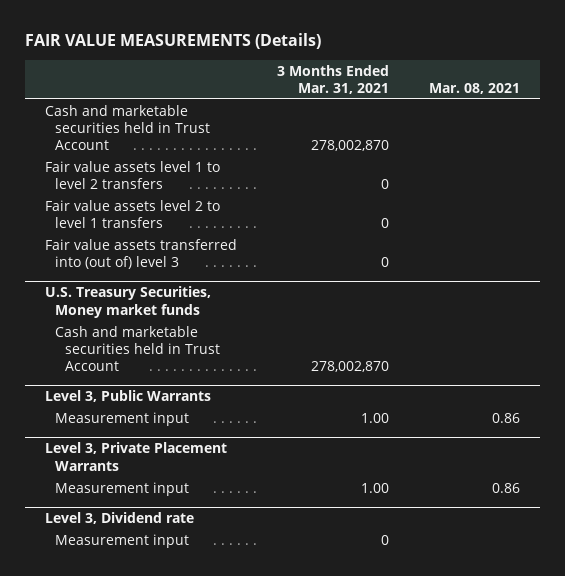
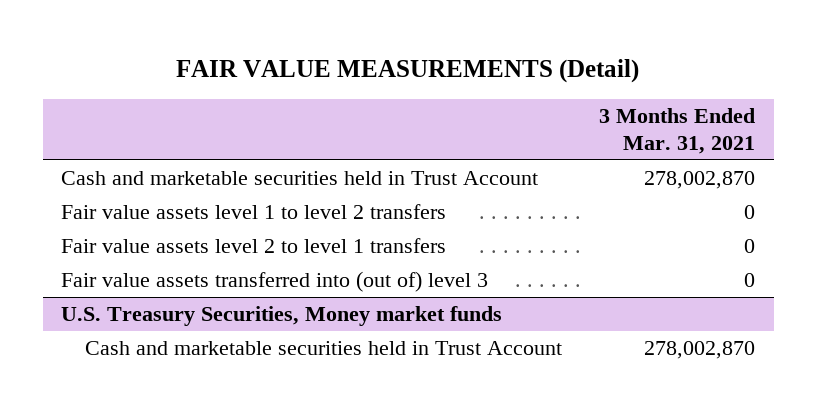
[24,33,321,50] FAIR VALUE MEASUREMENTS (Details) -> [176,59,640,84] FAIR VALUE MEASUREMENTS (Detail)
[429,83,521,95] Mar. 08, 2021 -> none
[44,390,211,403] Level 3, Public Warrants -> none
[54,411,189,426] Measurement input -> none
[44,442,227,471] Level 3, Private Placement Warrants -> none
[54,481,189,496] Measurement input -> none
[44,512,194,525] Level 3, Dividend rate -> none
[54,533,189,548] Measurement input -> none

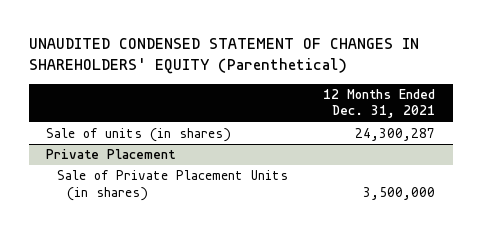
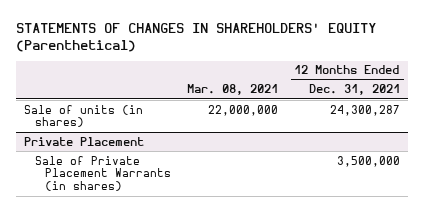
[28,38,419,75] UNAUDITED CONDENSED STATEMENT OF CHANGES IN SHAREHOLDERS' EQUITY (Parenthetical) -> [15,22,376,52] STATEMENTS OF CHANGES IN SHAREHOLDERS' EQUITY (Parenthetical)
none -> [187,84,279,96] Mar. 08, 2021
[56,170,288,201] Sale of Private Placement Units (in shares) -> [34,155,172,192] Sale of Private Placement Warrants (in shares)

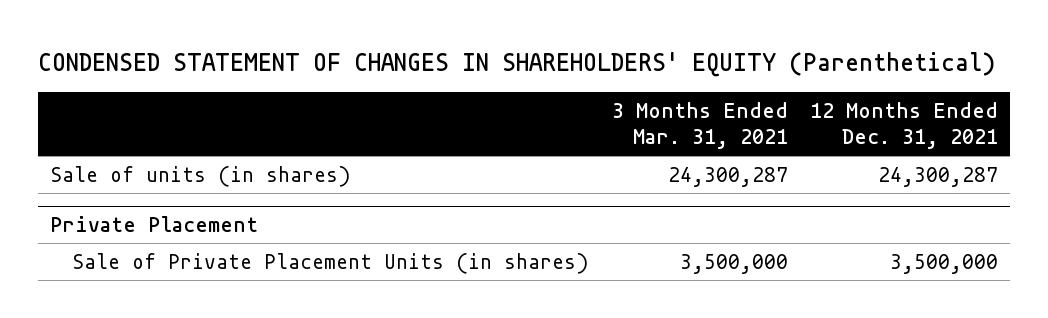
[15,22,376,52] STATEMENTS OF CHANGES IN SHAREHOLDERS' EQUITY (Parenthetical) -> [38,51,996,77] CONDENSED STATEMENT OF CHANGES IN SHAREHOLDERS' EQUITY (Parenthetical)
[187,84,279,96] Mar. 08, 2021 -> none
none -> [611,101,788,149] 3 Months Ended Mar. 31, 2021
[34,155,172,192] Sale of Private Placement Warrants (in shares) -> [72,252,590,274] Sale of Private Placement Units (in shares)

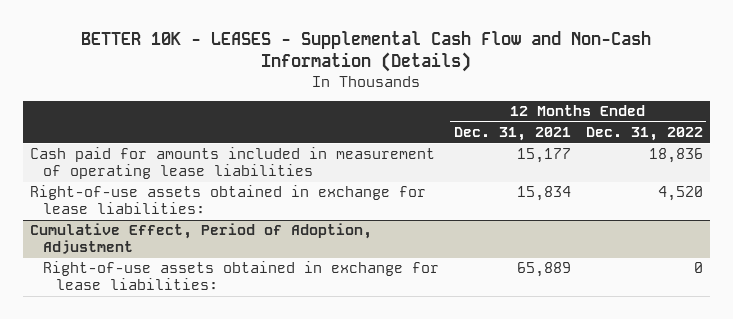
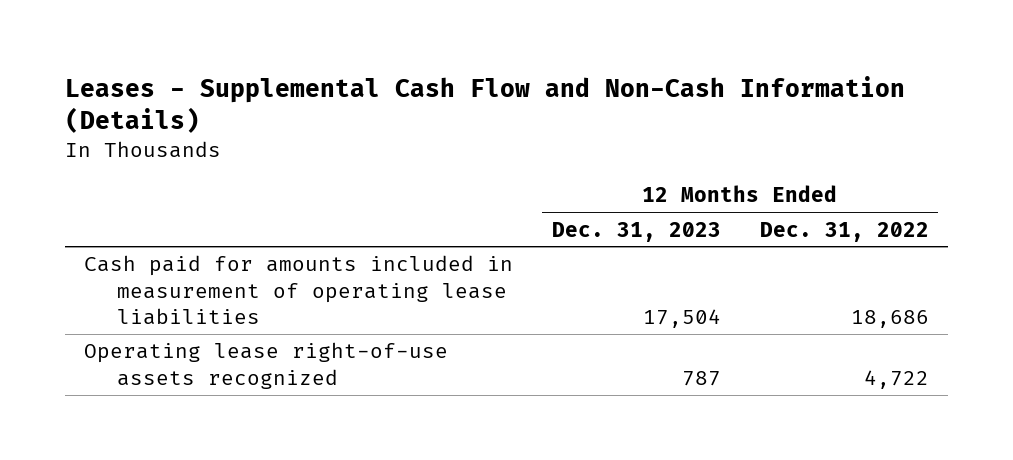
[81,31,652,73] BETTER 10K - LEASES - Supplemental Cash Flow and Non-Cash Information (Details) -> [65,76,906,134] Leases - Supplemental Cash Flow and Non-Cash Information (Details)
[453,127,571,142] Dec. 31, 2021 -> none
none -> [552,221,722,242] Dec. 31, 2023
[30,223,373,255] Cumulative Effect, Period of Adoption, Adjustment -> none
[43,261,440,291] Right-of-use assets obtained in exchange for lease liabilities: -> none
[648,148,703,164] 18,836 -> [850,309,929,328] 18,686
[30,185,427,215] Right-of-use assets obtained in exchange for lease liabilities: -> [84,342,449,389] Operating lease right-of-use assets recognized
[657,186,703,202] 4,520 -> [863,369,929,389] 4,722

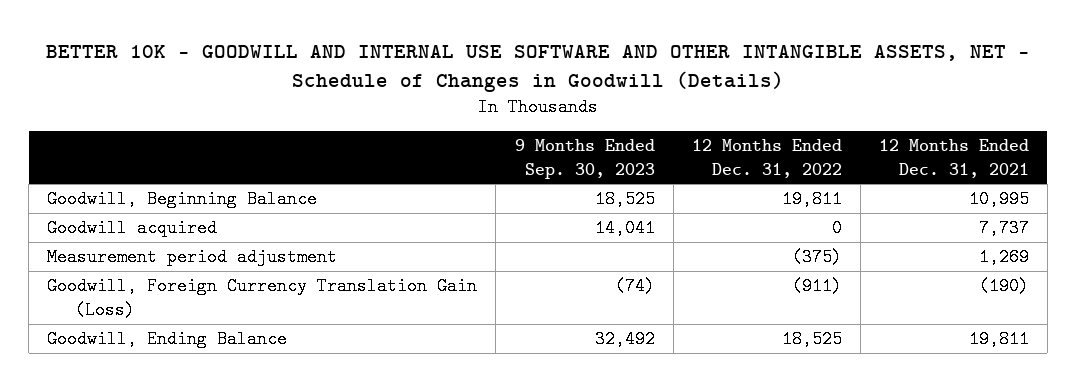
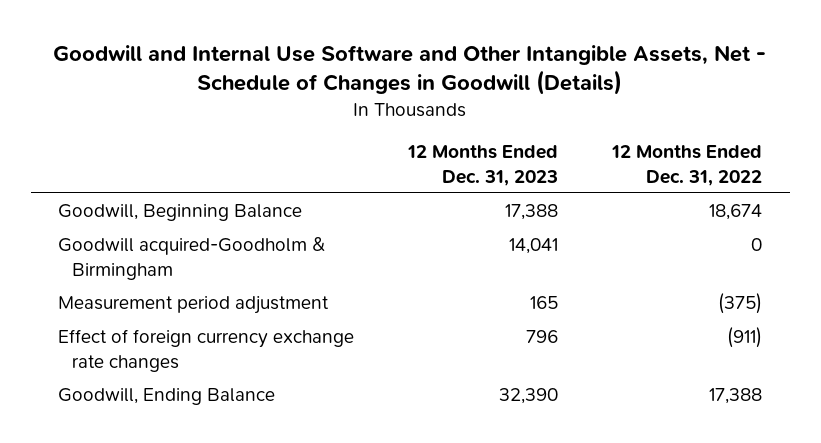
[46,44,1031,92] BETTER 10K - GOODWILL AND INTERNAL USE SOFTWARE AND OTHER INTANGIBLE ASSETS, NET - Schedule of Changes in Goodwill (Details) -> [53,44,767,96] Goodwill and Internal Use Software and Other Intangible Assets, Net - Schedule of Changes in Goodwill (Details)
[514,138,655,179] 9 Months Ended Sep. 30, 2023 -> none
[878,138,1029,178] 12 Months Ended Dec. 31, 2021 -> none
none -> [407,145,559,186] 12 Months Ended Dec. 31, 2023
[781,190,842,209] 19,811 -> [709,204,763,221] 18,674
[47,219,218,238] Goodwill acquired -> [58,237,326,280] Goodwill acquired-Goodholm & Birmingham
[47,277,478,319] Goodwill, Foreign Currency Translation Gain (Loss) -> [58,329,355,372] Effect of foreign currency exchange rate changes
[781,330,842,349] 18,525 -> [709,388,763,405] 17,388

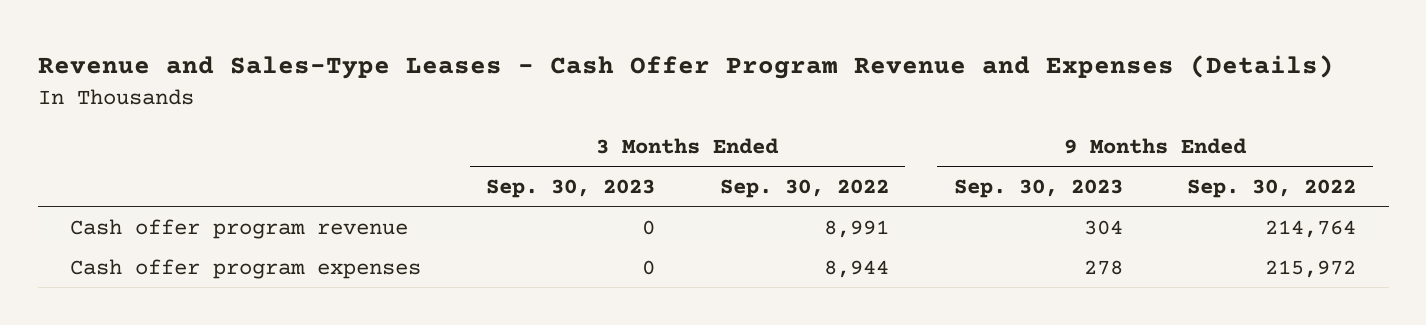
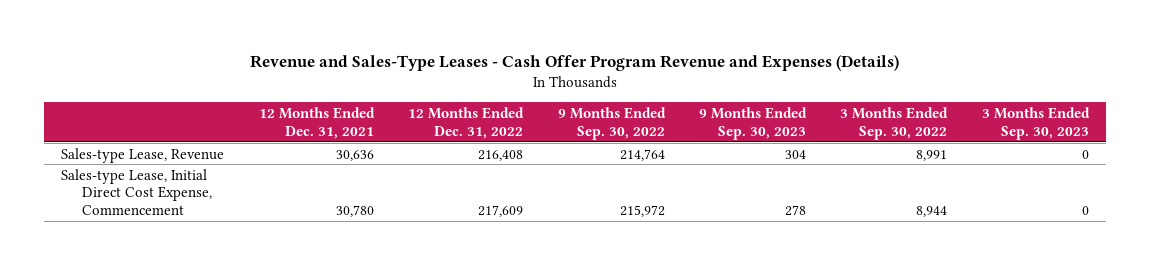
none -> [258,106,375,139] 12 Months Ended Dec. 31, 2021
none -> [408,106,525,139] 12 Months Ended Dec. 31, 2022
[69,218,408,239] Cash offer program revenue -> [61,147,225,163] Sales-type Lease, Revenue
[69,258,421,279] Cash offer program expenses -> [61,168,213,216] Sales-type Lease, Initial Direct Cost Expense, Commencement

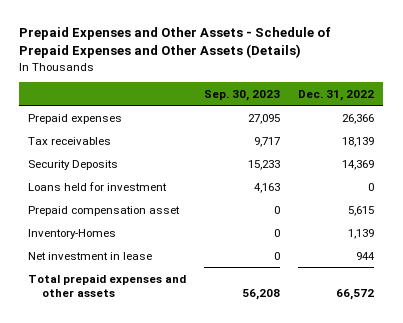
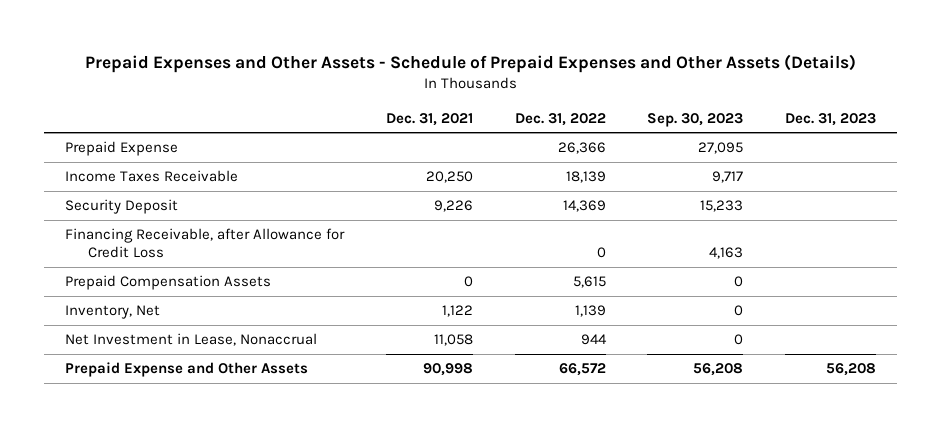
none -> [385,112,473,126] Dec. 31, 2021
none -> [785,112,877,126] Dec. 31, 2023
[28,113,123,124] Prepaid expenses -> [65,141,179,157] Prepaid Expense
[28,136,112,145] Tax receivables -> [65,170,239,183] Income Taxes Receivable
[28,159,119,170] Security Deposits -> [65,199,179,215] Security Deposit
[28,181,168,191] Loans held for investment -> [65,228,346,259] Financing Receivable, after Allowance for Credit Loss
[28,205,181,216] Prepaid compensation asset -> [65,275,272,291] Prepaid Compensation Assets
[28,228,117,239] Inventory-Homes -> [65,305,161,320] Inventory, Net
[28,251,153,260] Net investment in lease -> [65,333,318,347] Net Investment in Lease, Nonaccrual
[28,273,187,298] Total prepaid expenses and other assets -> [65,362,309,378] Prepaid Expense and Other Assets

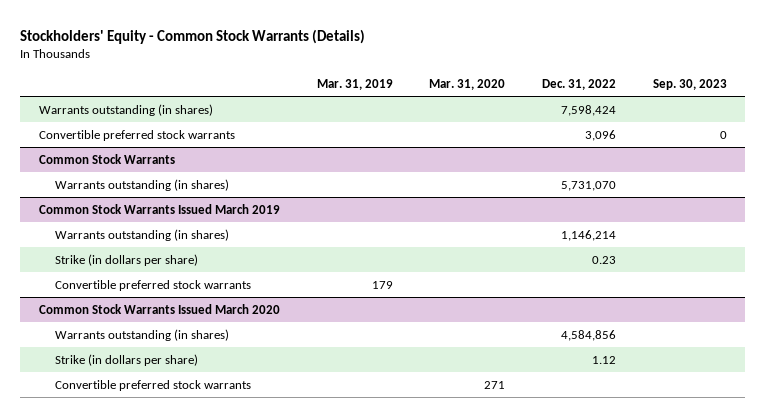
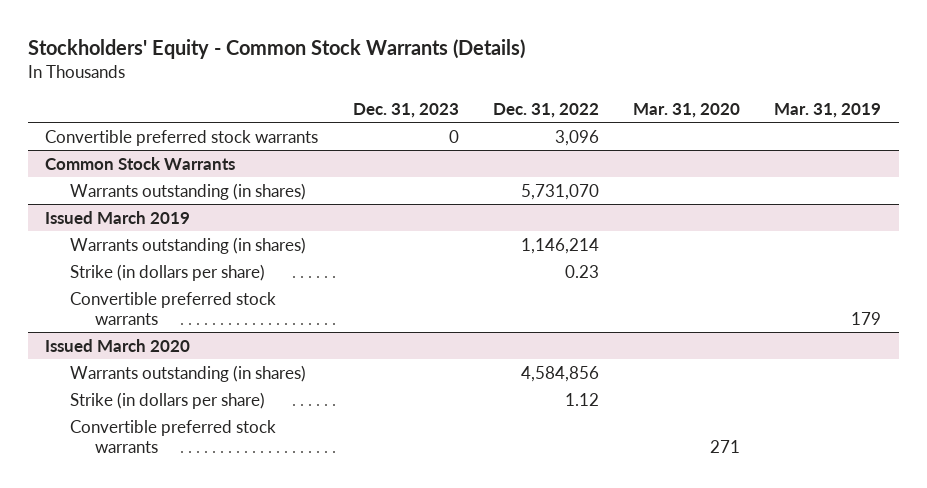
[652,79,727,91] Sep. 30, 2023 -> none
none -> [352,102,459,118] Dec. 31, 2023
[38,103,213,116] Warrants outstanding (in shares) -> none
[38,203,280,214] Common Stock Warrants Issued March 2019 -> [45,210,191,224] Issued March 2019
[38,303,280,314] Common Stock Warrants Issued March 2020 -> [45,338,191,352] Issued March 2020

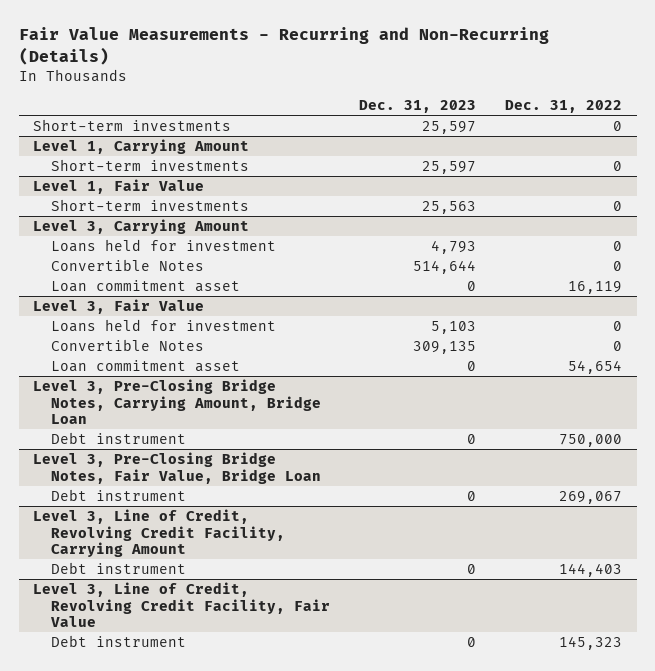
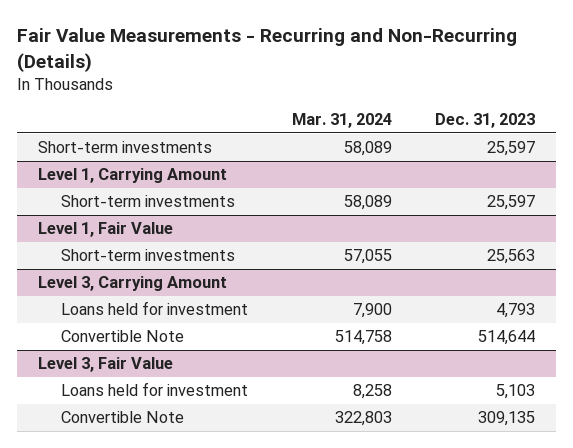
[505,100,623,114] Dec. 31, 2022 -> none
none -> [291,113,392,129] Mar. 31, 2024
[51,279,241,292] Loan commitment asset -> none
[51,258,205,271] Convertible Notes -> [61,330,185,343] Convertible Note
[51,359,241,372] Loan commitment asset -> none
[33,378,322,425] Level 3, Pre-Closing Bridge Notes, Carrying Amount, Bridge Loan -> none
[51,431,187,444] Debt instrument -> none
[33,451,322,484] Level 3, Pre-Closing Bridge Notes, Fair Value, Bridge Loan -> none
[51,488,187,501] Debt instrument -> none
[33,508,286,558] Level 3, Line of Credit, Revolving Credit Facility, Carrying Amount -> none
[51,561,187,574] Debt instrument -> none
[33,581,331,628] Level 3, Line of Credit, Revolving Credit Facility, Fair Value -> none
[51,634,187,647] Debt instrument -> none
[51,338,205,351] Convertible Notes -> [61,411,185,424] Convertible Note

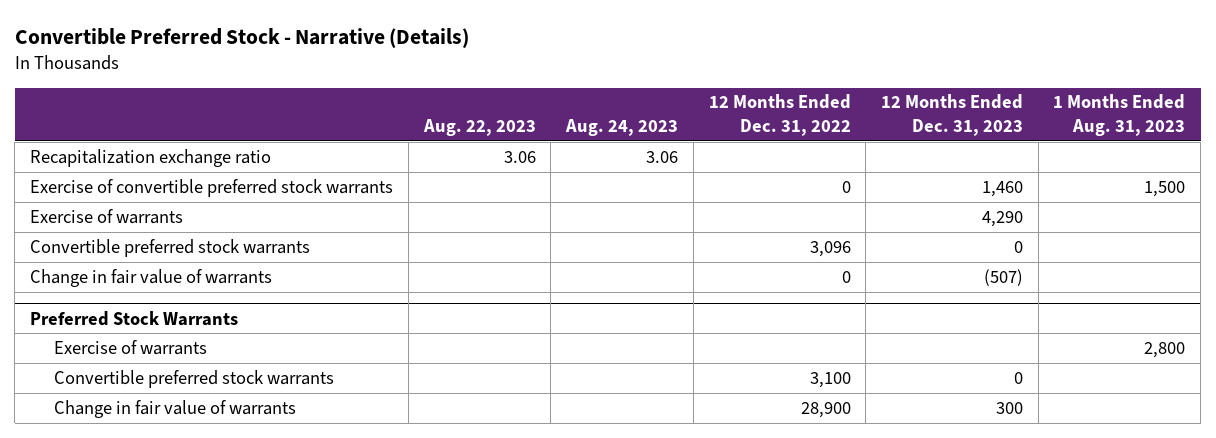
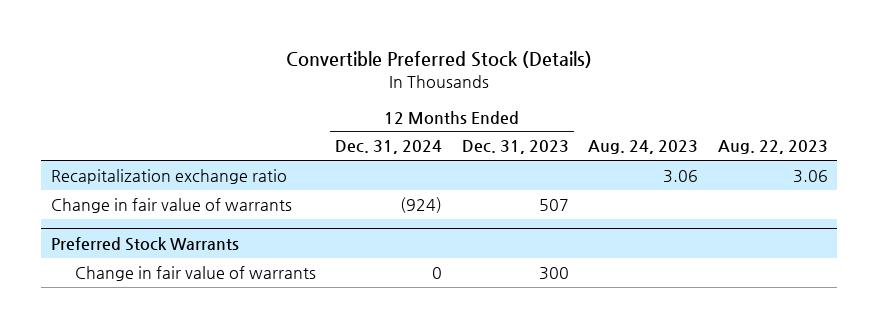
[14,27,469,48] Convertible Preferred Stock - Narrative (Details) -> [286,51,593,69] Convertible Preferred Stock (Details)
[708,94,851,136] 12 Months Ended Dec. 31, 2022 -> none
[1053,94,1186,136] 1 Months Ended Aug. 31, 2023 -> none
none -> [335,140,443,155] Dec. 31, 2024
[30,178,394,197] Exercise of convertible preferred stock warrants -> none
[30,208,184,224] Exercise of warrants -> none
[30,238,311,257] Convertible preferred stock warrants -> none
[984,268,1024,286] (507) -> [538,198,569,211] 507
[54,339,208,355] Exercise of warrants -> none
[54,369,335,388] Convertible preferred stock warrants -> none

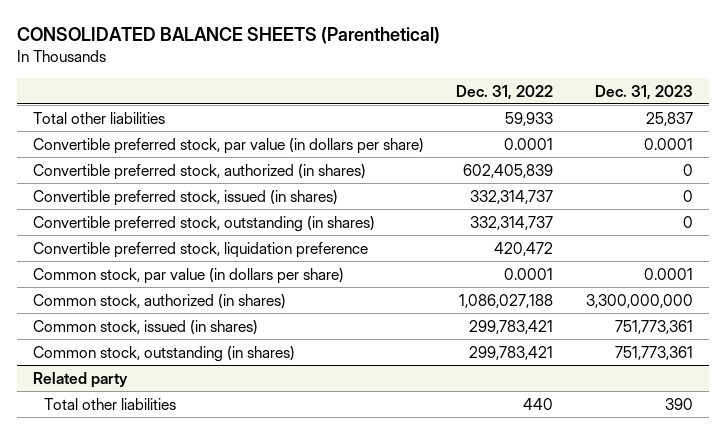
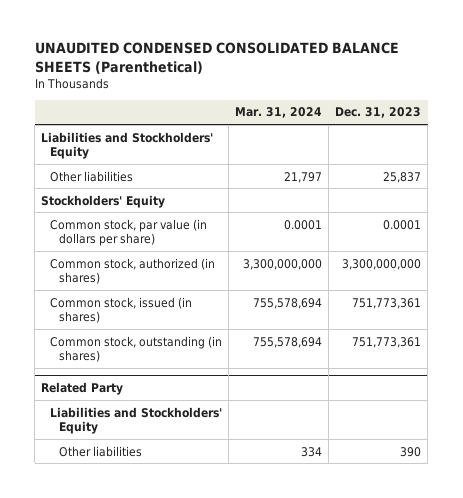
[16,26,440,44] CONSOLIDATED BALANCE SHEETS (Parenthetical) -> [34,42,399,74] UNAUDITED CONDENSED CONSOLIDATED BALANCE SHEETS (Parenthetical)
[456,84,554,100] Dec. 31, 2022 -> none
none -> [235,107,323,119] Mar. 31, 2024
[32,137,424,154] Convertible preferred stock, par value (in dollars per share) -> none
[32,163,366,180] Convertible preferred stock, authorized (in shares) -> none
[32,189,338,206] Convertible preferred stock, issued (in shares) -> none
[32,215,375,232] Convertible preferred stock, outstanding (in shares) -> none
[32,241,368,258] Convertible preferred stock, liquidation preference -> none
none -> [41,131,214,160] Liabilities and Stockholders' Equity
[32,111,165,124] Total other liabilities -> [49,170,133,182] Other liabilities
none -> [41,194,166,208] Stockholders' Equity
[32,371,128,388] Related party -> [41,382,124,396] Related Party
none -> [49,406,222,435] Liabilities and Stockholders' Equity
[43,397,176,410] Total other liabilities -> [58,445,142,457] Other liabilities

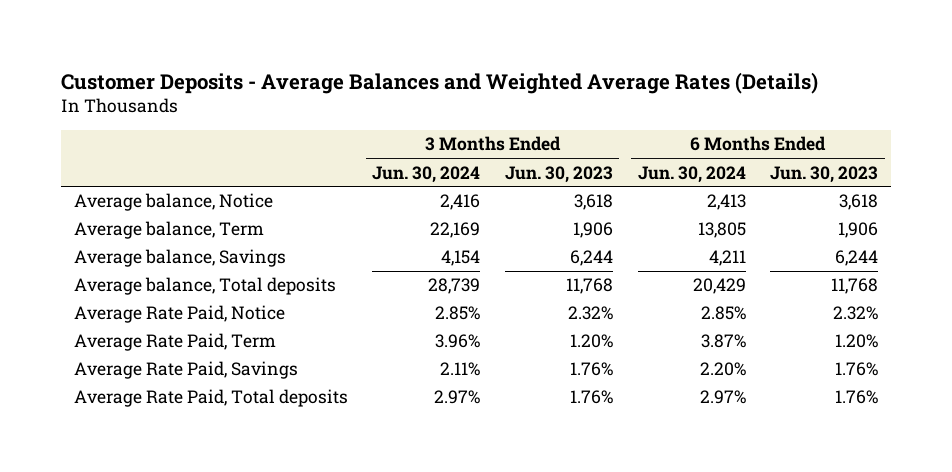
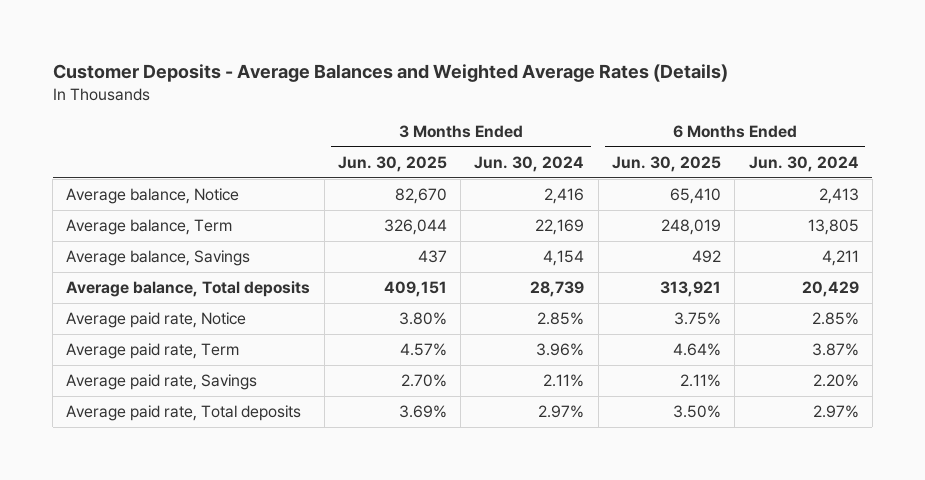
[504,165,613,183] Jun. 30, 2023 -> none
[770,165,879,183] Jun. 30, 2023 -> none
none -> [337,156,447,173] Jun. 30, 2025
none -> [611,156,721,173] Jun. 30, 2025
[73,305,285,324] Average Rate Paid, Notice -> [66,312,247,329] Average paid rate, Notice
[73,333,276,352] Average Rate Paid, Term -> [66,343,240,360] Average paid rate, Term
[73,361,298,380] Average Rate Paid, Savings -> [66,374,258,391] Average paid rate, Savings
[73,389,348,408] Average Rate Paid, Total deposits -> [66,405,302,422] Average paid rate, Total deposits

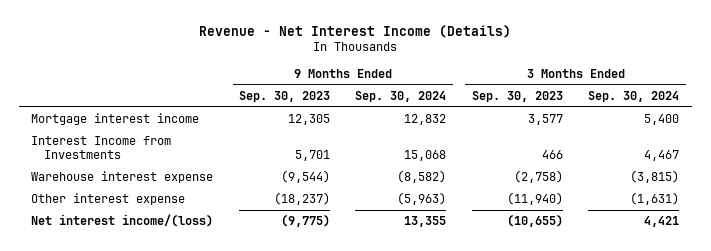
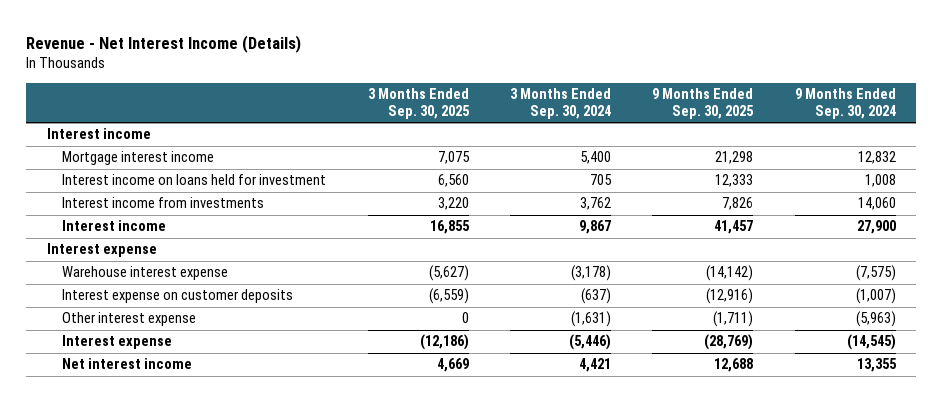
[238,90,330,102] Sep. 30, 2023 -> none
[471,90,563,102] Sep. 30, 2023 -> none
none -> [367,87,470,120] 3 Months Ended Sep. 30, 2025
none -> [652,87,755,120] 9 Months Ended Sep. 30, 2025
none -> [46,128,151,140] Interest income
none -> [62,174,327,186] Interest income on loans held for investment
[31,136,172,159] Interest Income from Investments -> [62,197,265,209] Interest income from investments
[404,149,447,161] 15,068 -> [857,197,896,211] 14,060
[644,149,680,161] 4,467 -> [580,197,612,211] 3,762
none -> [62,220,167,232] Interest income
none -> [46,243,157,258] Interest expense
[397,170,447,184] (8,582) -> [855,265,896,282] (7,575)
[630,170,680,184] (3,815) -> [571,265,612,282] (3,178)
none -> [62,289,294,304] Interest expense on customer deposits
none -> [62,335,173,350] Interest expense
[31,214,214,228] Net interest income/(loss) -> [62,358,193,370] Net interest income

